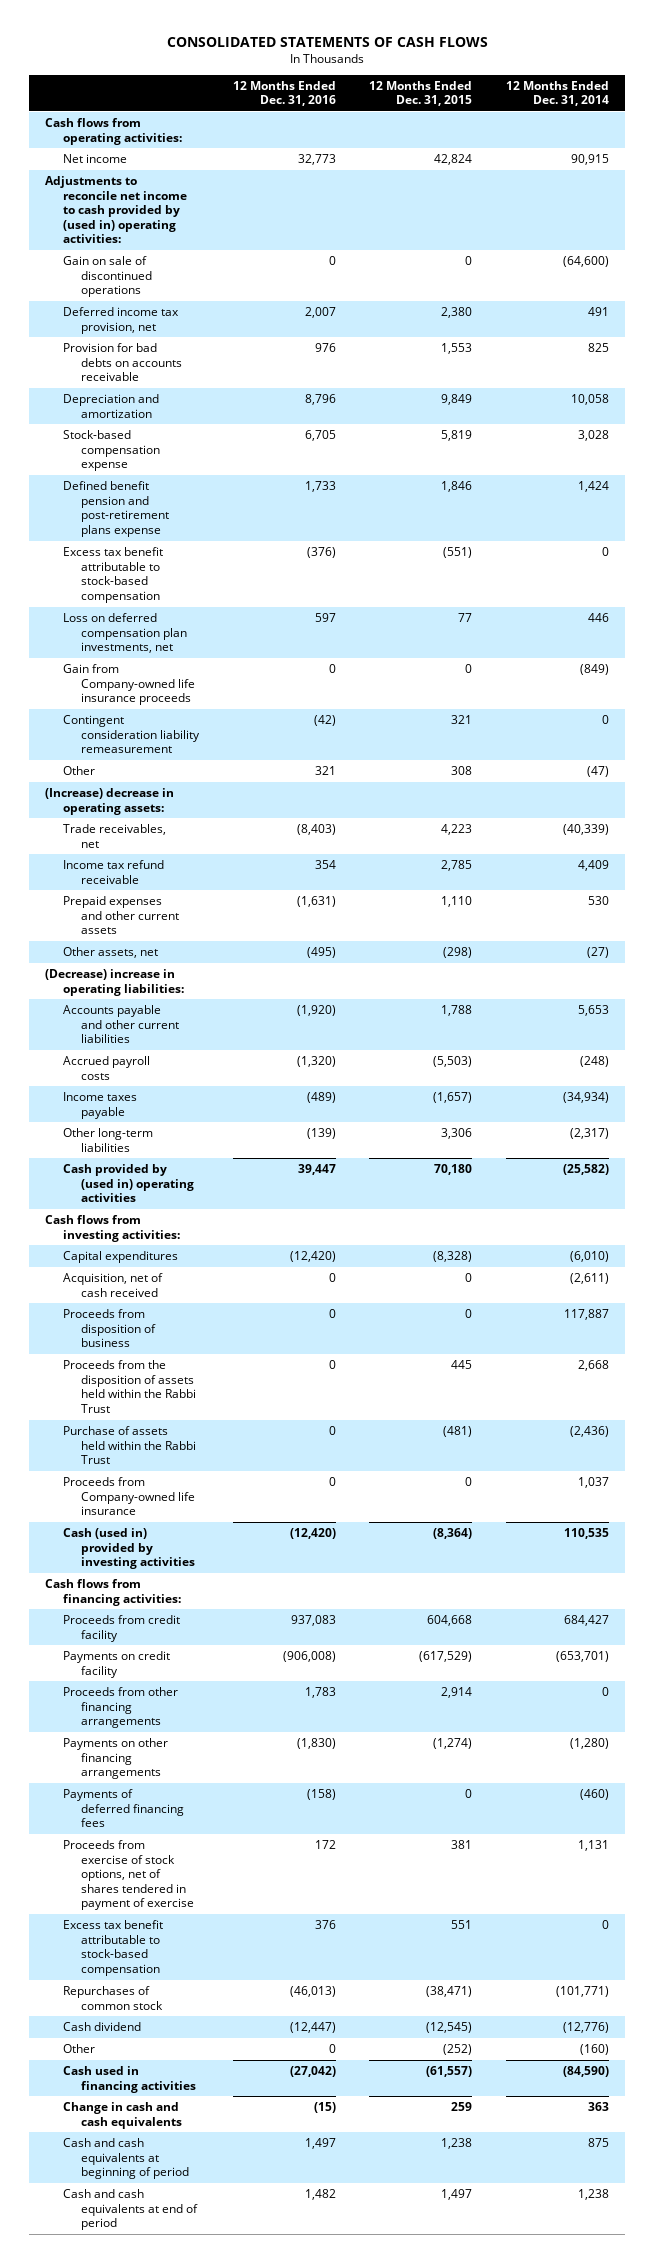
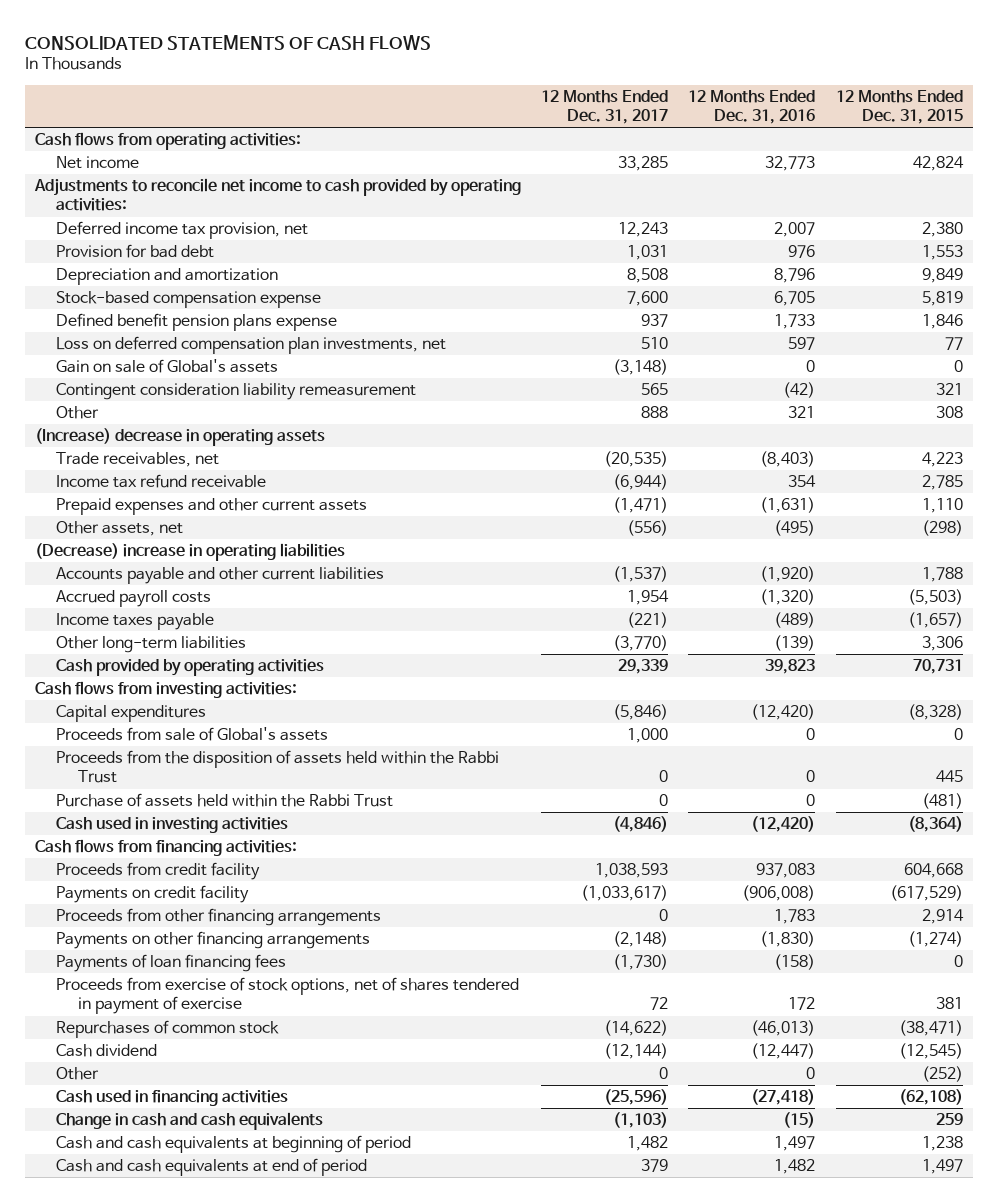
[505,80,609,107] 12 Months Ended Dec. 31, 2014 -> none
none -> [541,89,669,124] 12 Months Ended Dec. 31, 2017
[63,256,153,298] Gain on sale of discontinued operations -> none
[45,176,188,244] Adjustments to reconcile net income to cash provided by (used in) operating activities: -> [33,178,521,212] Adjustments to reconcile net income to cash provided by operating activities:
[63,343,183,382] Provision for bad debts on accounts receivable -> [56,244,215,259] Provision for bad debt
[63,547,164,603] Excess tax benefit attributable to stock-based compensation -> none
[63,481,170,537] Defined benefit pension and post-retirement plans expense -> [56,313,338,332] Defined benefit pension plans expense
[63,664,196,706] Gain from Company-owned life insurance proceeds -> none
none -> [56,359,279,374] Gain on sale of Global's assets
[45,788,175,815] (Increase) decrease in operating assets: -> [34,428,325,447] (Increase) decrease in operating assets
[45,969,185,996] (Decrease) increase in operating liabilities: -> [34,543,345,562] (Decrease) increase in operating liabilities
[63,1164,195,1203] Cash provided by (used in) operating activities -> [56,659,325,677] Cash provided by operating activities
[297,1164,336,1176] 39,447 -> [765,659,816,675] 39,823
[434,1164,473,1176] 70,180 -> [912,659,963,675] 70,731
[63,1273,164,1297] Acquisition, net of cash received -> none
[63,1309,157,1348] Proceeds from disposition of business -> none
none -> [56,727,329,742] Proceeds from sale of Global's assets
[63,1477,196,1516] Proceeds from Company-owned life insurance -> none
[63,1528,196,1570] Cash (used in) provided by investing activities -> [56,817,289,834] Cash used in investing activities
[63,1789,185,1828] Payments of deferred financing fees -> [56,954,287,973] Payments of loan financing fees
[63,1920,164,1976] Excess tax benefit attributable to stock-based compensation -> none
[289,2066,336,2078] (27,042) -> [751,1089,816,1106] (27,418)
[426,2066,473,2078] (61,557) -> [898,1089,963,1106] (62,108)

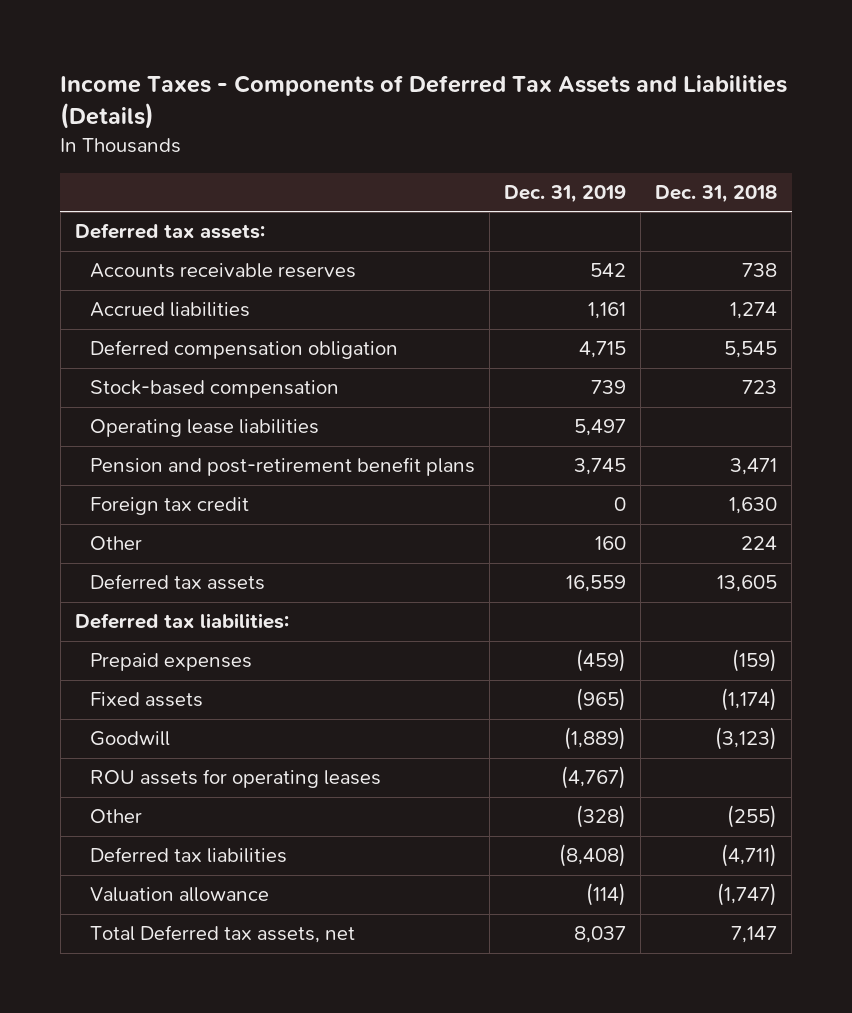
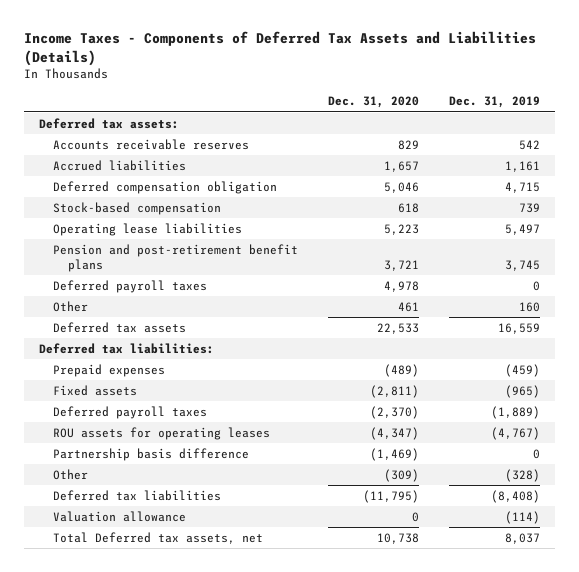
[655,185,778,204] Dec. 31, 2018 -> none
none -> [327,96,419,109] Dec. 31, 2020
[90,497,250,516] Foreign tax credit -> none
none -> [53,279,208,293] Deferred payroll taxes
[90,731,171,747] Goodwill -> [53,405,208,419] Deferred payroll taxes
none -> [53,447,250,461] Partnership basis difference

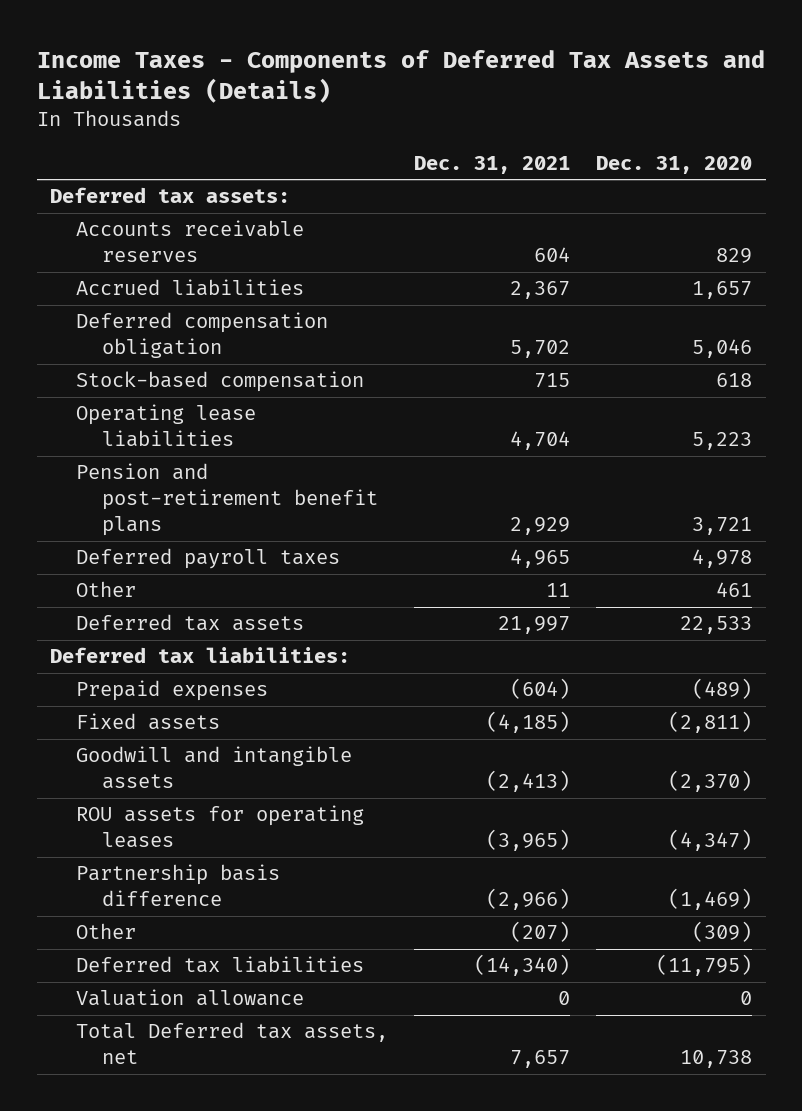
[448,96,540,109] Dec. 31, 2019 -> none
none -> [414,156,571,175] Dec. 31, 2021
[53,405,208,419] Deferred payroll taxes -> [75,746,352,790] Goodwill and intangible assets

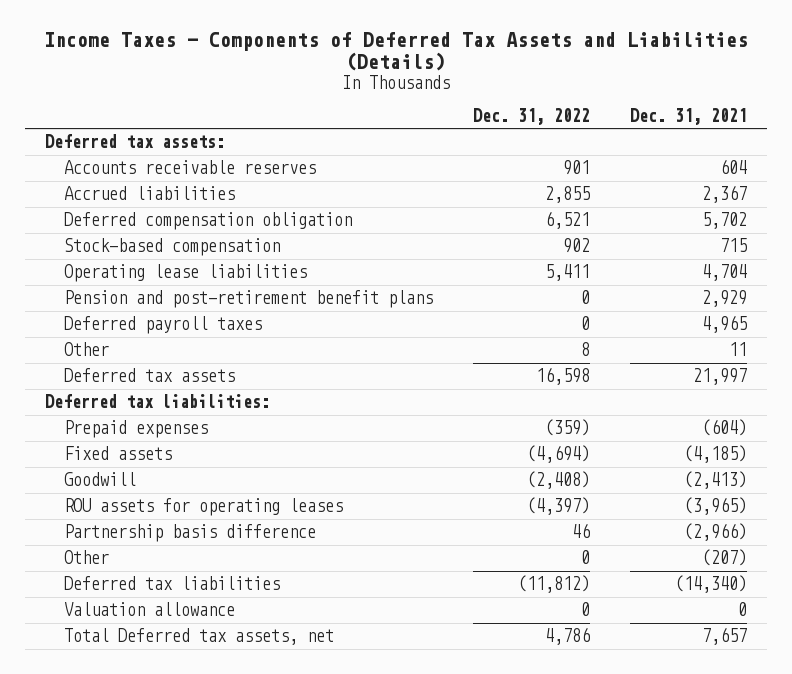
[596,156,753,175] Dec. 31, 2020 -> none
none -> [473,108,591,126] Dec. 31, 2022
[75,746,352,790] Goodwill and intangible assets -> [64,472,137,487] Goodwill

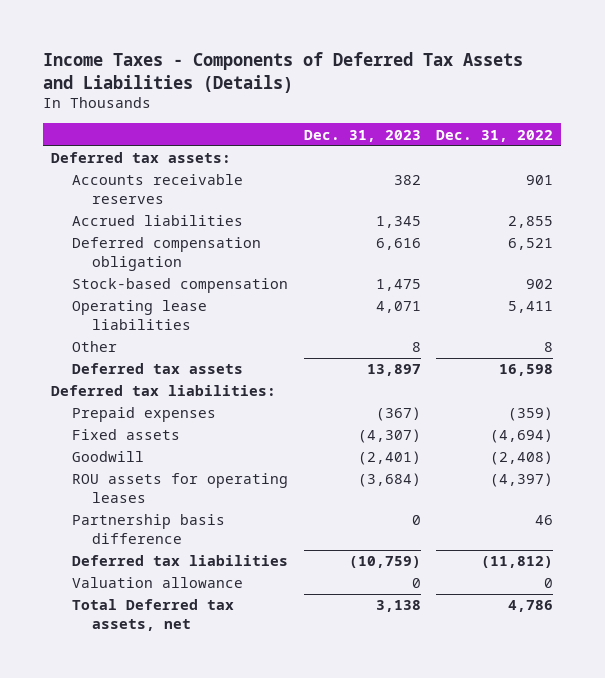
[630,108,748,126] Dec. 31, 2021 -> none
none -> [303,129,421,142] Dec. 31, 2023
[64,290,434,309] Pension and post-retirement benefit plans -> none
[64,316,263,335] Deferred payroll taxes -> none
[64,550,110,565] Other -> none

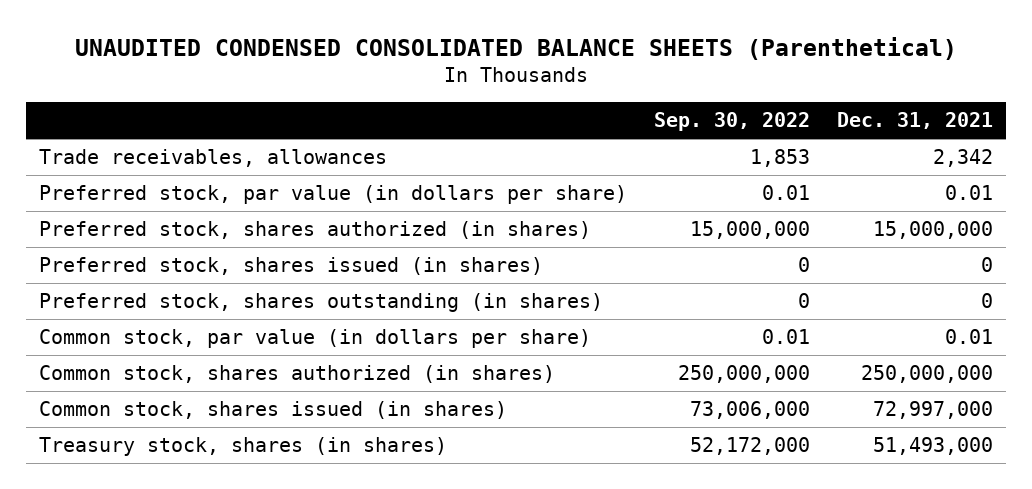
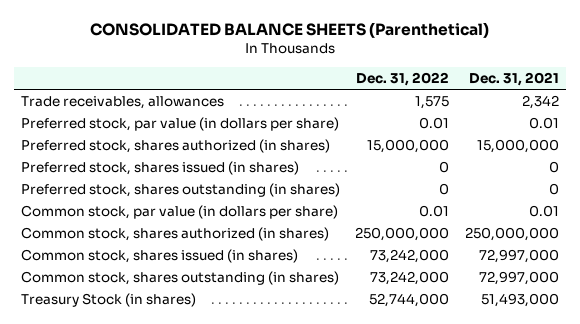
[74,37,957,61] UNAUDITED CONDENSED CONSOLIDATED BALANCE SHEETS (Parenthetical) -> [89,21,489,38] CONSOLIDATED BALANCE SHEETS (Parenthetical)
[653,112,810,132] Sep. 30, 2022 -> none
none -> [356,72,450,87] Dec. 31, 2022
none -> [21,271,340,286] Common stock, shares outstanding (in shares)
[39,437,448,457] Treasury stock, shares (in shares) -> [21,293,197,308] Treasury Stock (in shares)

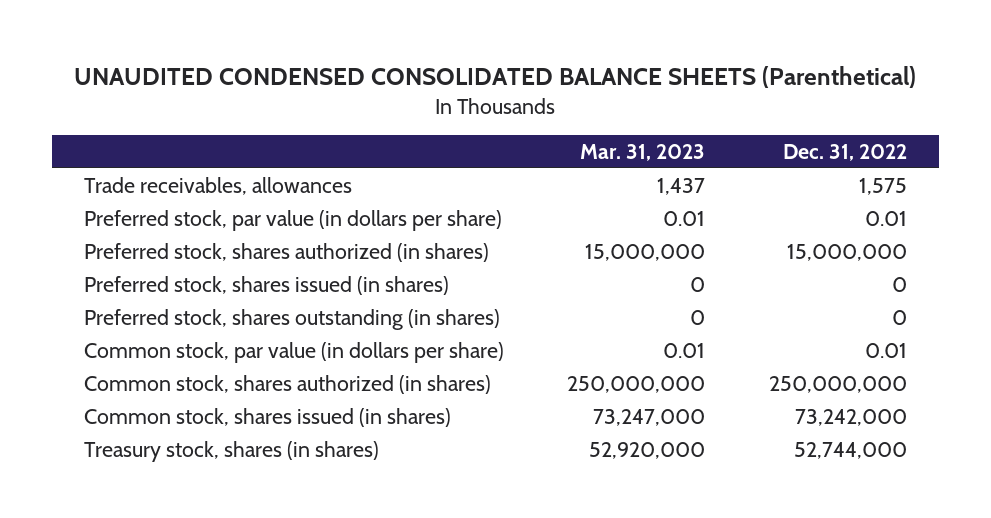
[89,21,489,38] CONSOLIDATED BALANCE SHEETS (Parenthetical) -> [74,65,917,88] UNAUDITED CONDENSED CONSOLIDATED BALANCE SHEETS (Parenthetical)
[468,72,559,87] Dec. 31, 2021 -> none
none -> [580,143,706,161] Mar. 31, 2023
[21,271,340,286] Common stock, shares outstanding (in shares) -> none
[21,293,197,308] Treasury Stock (in shares) -> [83,440,379,462] Treasury stock, shares (in shares)

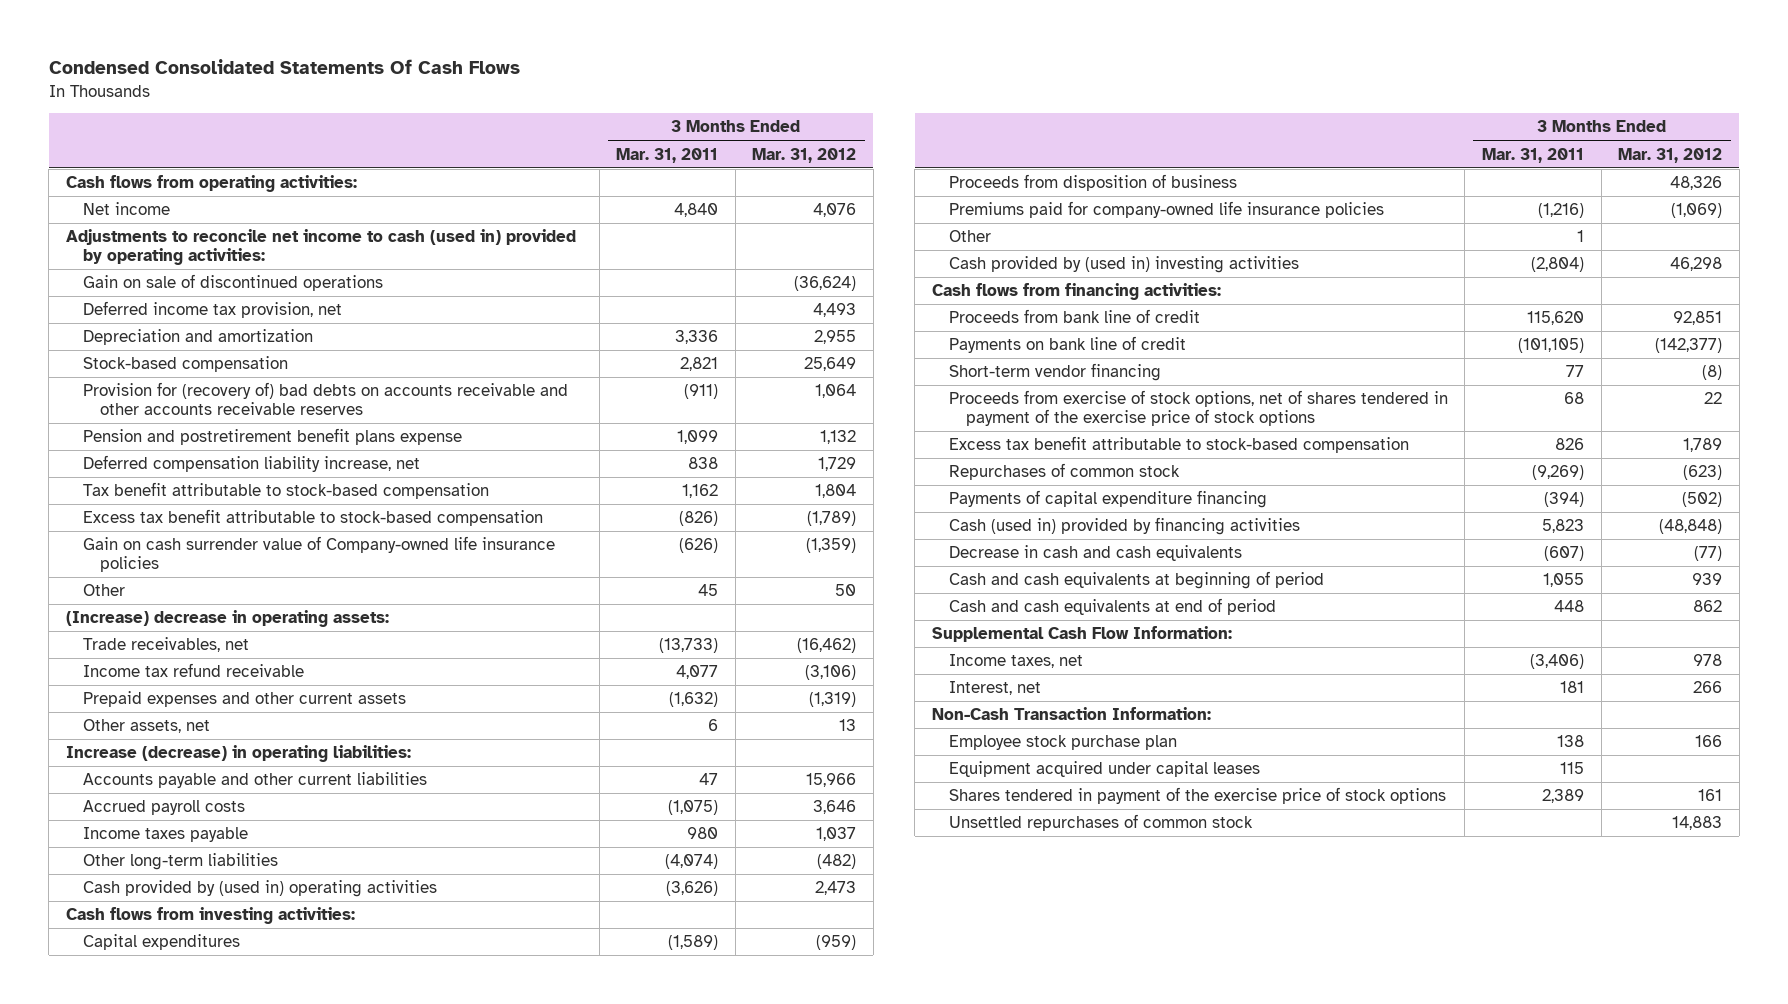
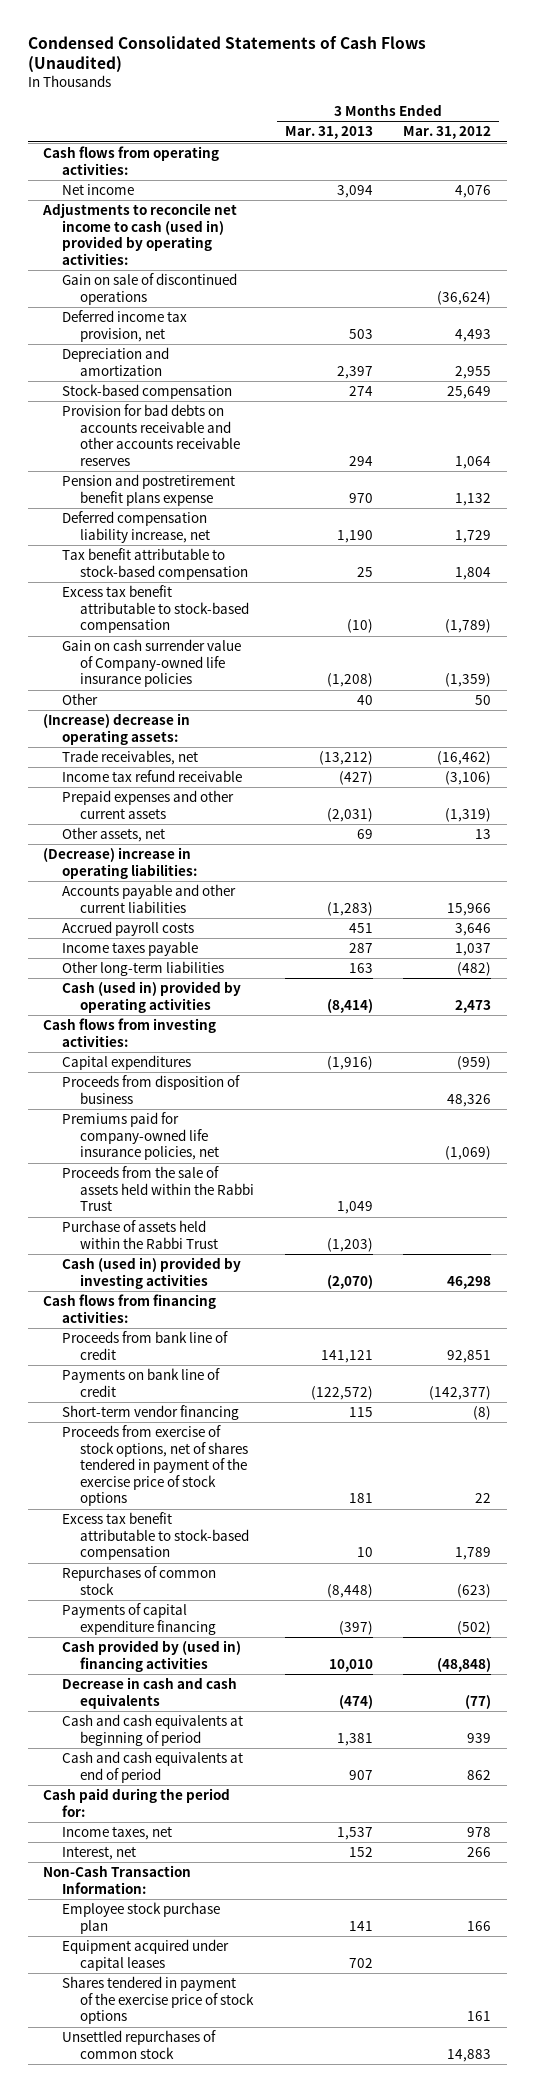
[48,59,520,75] Condensed Consolidated Statements Of Cash Flows -> [28,35,427,74] Condensed Consolidated Statements of Cash Flows (Unaudited)
[616,147,719,163] Mar. 31, 2011 -> none
none -> [284,126,373,140] Mar. 31, 2013
[83,382,569,416] Provision for (recovery of) bad debts on accounts receivable and other accounts receivable reserves -> [61,404,241,466] Provision for bad debts on accounts receivable and other accounts receivable reserves
[65,745,411,763] Increase (decrease) in operating liabilities: -> [43,847,197,879] (Decrease) increase in operating liabilities:
[83,880,438,898] Cash provided by (used in) operating activities -> [61,981,241,1013] Cash (used in) provided by operating activities
[948,201,1384,219] Premiums paid for company-owned life insurance policies -> [61,1112,220,1161] Premiums paid for company-owned life insurance policies, net
none -> [61,1166,255,1212] Proceeds from the sale of assets held within the Rabbi Trust
[948,230,991,243] Other -> [61,1220,219,1249] Purchase of assets held within the Rabbi Trust
[948,256,1299,274] Cash provided by (used in) investing activities -> [61,1257,241,1289] Cash (used in) provided by investing activities
[948,517,1300,536] Cash (used in) provided by financing activities -> [61,1640,241,1672] Cash provided by (used in) financing activities
[931,626,1232,643] Supplemental Cash Flow Information: -> none
none -> [43,1788,231,1817] Cash paid during the period for:

